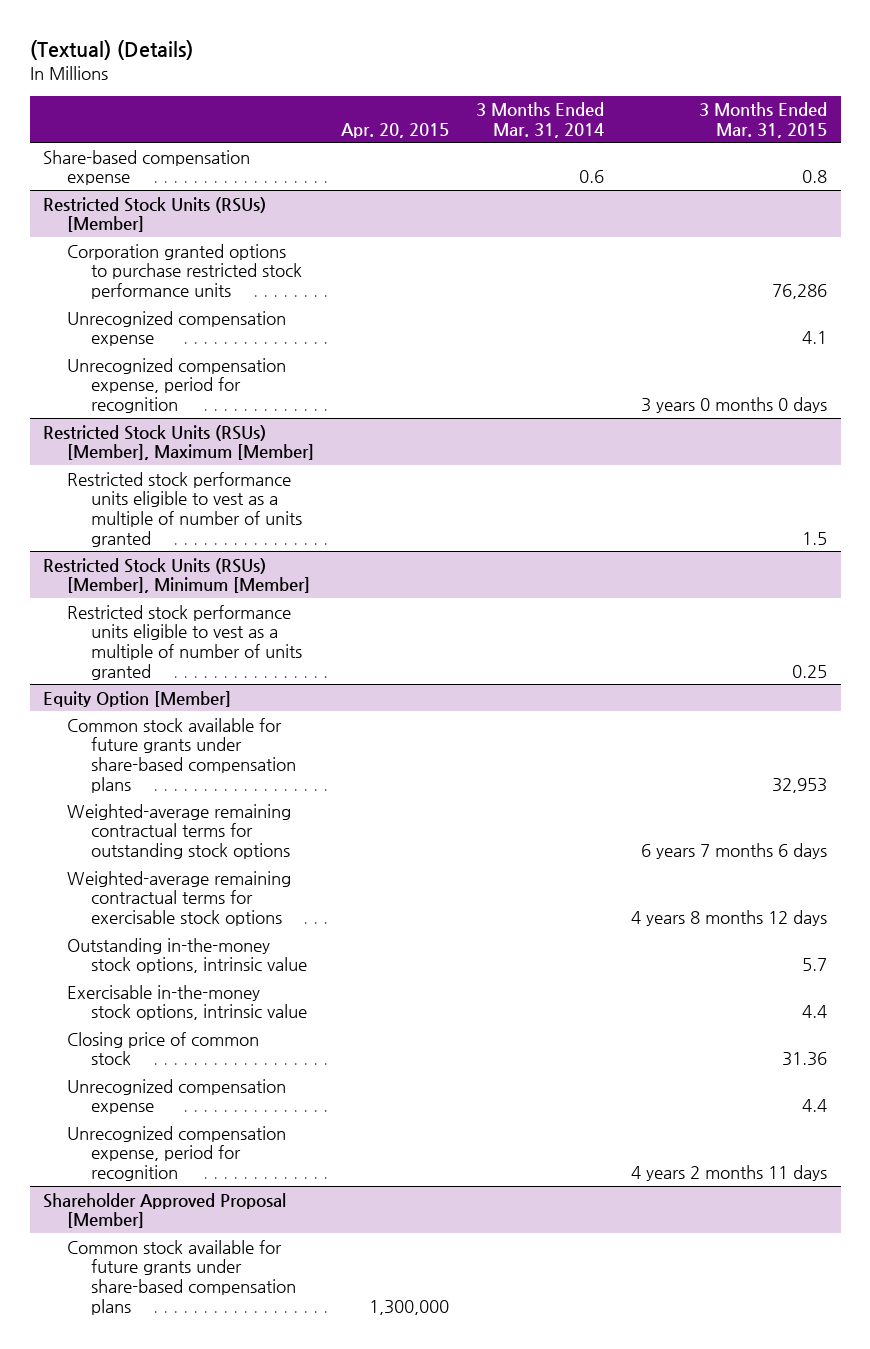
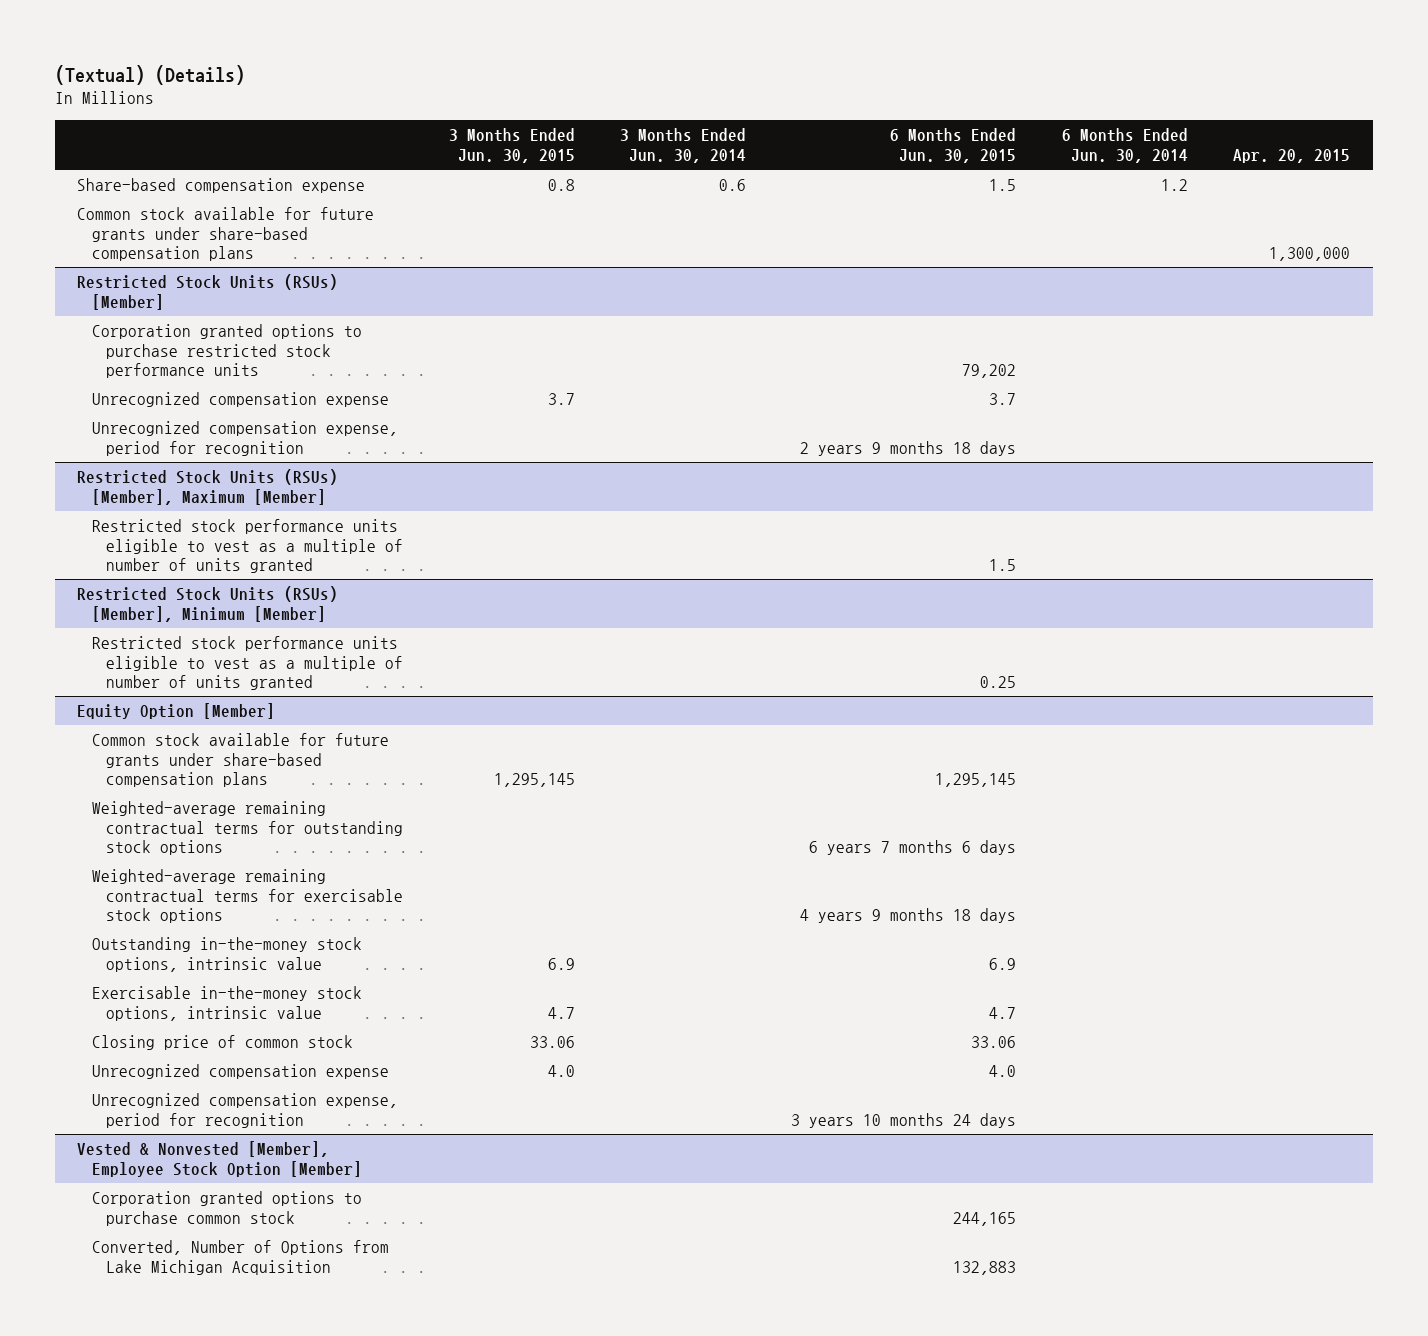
[476,102,605,138] 3 Months Ended Mar. 31, 2014 -> none
[699,102,828,138] 3 Months Ended Mar. 31, 2015 -> none
none -> [448,128,575,163] 3 Months Ended Jun. 30, 2015
none -> [619,128,746,163] 3 Months Ended Jun. 30, 2014
none -> [890,128,1017,163] 6 Months Ended Jun. 30, 2015
none -> [1061,128,1188,163] 6 Months Ended Jun. 30, 2014
none -> [77,206,375,262] Common stock available for future grants under share-based compensation plans
[43,1192,287,1229] Shareholder Approved Proposal [Member] -> none
[67,1239,297,1315] Common stock available for future grants under share-based compensation plans -> none
none -> [77,1140,362,1177] Vested & Nonvested [Member], Employee Stock Option [Member]
none -> [91,1190,362,1226] Corporation granted options to purchase common stock
none -> [91,1239,389,1275] Converted, Number of Options from Lake Michigan Acquisition

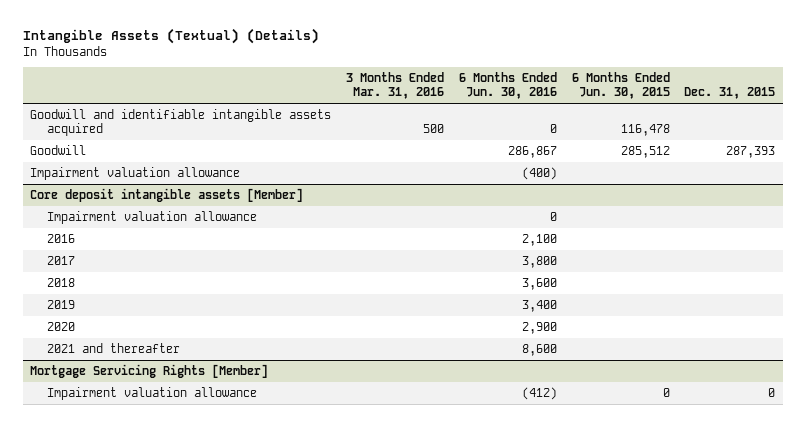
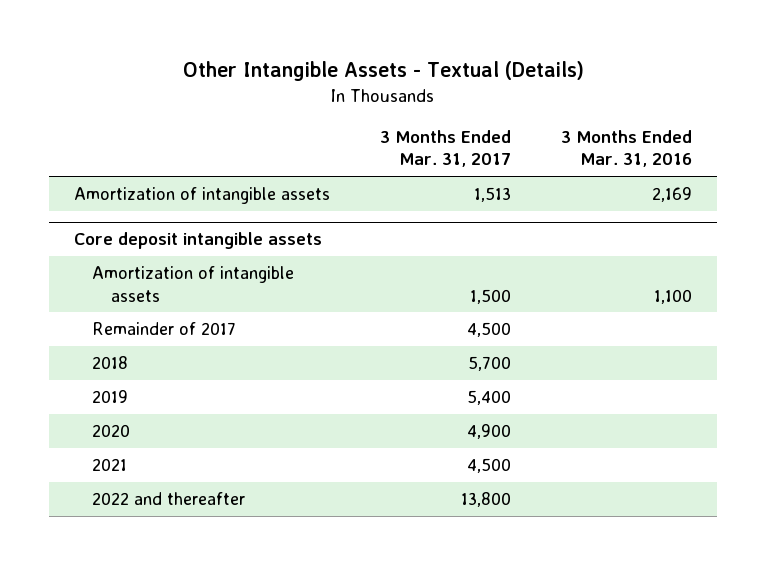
[22,28,319,45] Intangible Assets (Textual) (Details) -> [182,61,584,82] Other Intangible Assets - Textual (Details)
[458,72,557,100] 6 Months Ended Jun. 30, 2016 -> none
[571,72,670,100] 6 Months Ended Jun. 30, 2015 -> none
[684,87,776,100] Dec. 31, 2015 -> none
none -> [379,129,511,168] 3 Months Ended Mar. 31, 2017
[29,109,331,137] Goodwill and identifiable intangible assets acquired -> none
[29,145,86,156] Goodwill -> none
[29,167,240,181] Impairment valuation allowance -> none
[46,211,257,225] Impairment valuation allowance -> none
[46,256,75,266] 2017 -> none
none -> [73,187,330,205] Amortization of intangible assets
[29,188,303,203] Core deposit intangible assets [Member] -> [73,232,322,250] Core deposit intangible assets
none -> [92,266,295,302] Amortization of intangible assets
[46,234,75,244] 2016 -> [92,322,237,336] Remainder of 2017
[29,364,268,379] Mortgage Servicing Rights [Member] -> none
[46,387,257,401] Impairment valuation allowance -> none
none -> [92,458,128,472] 2021
[46,343,180,354] 2021 and thereafter -> [92,492,246,506] 2022 and thereafter

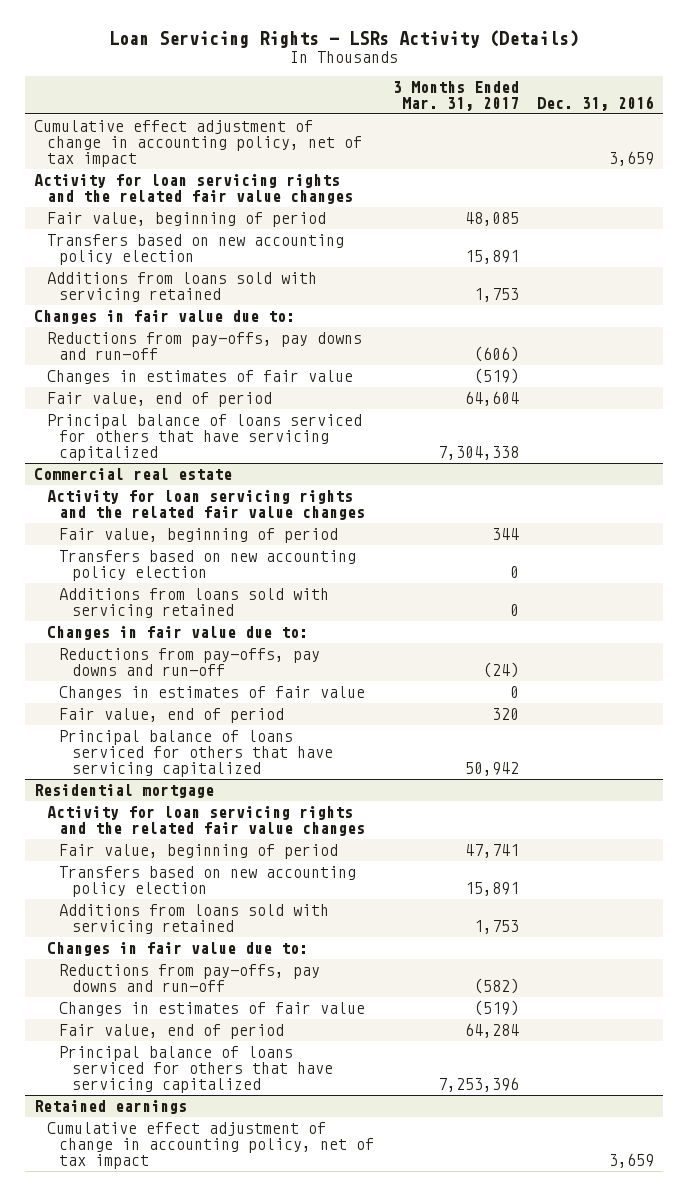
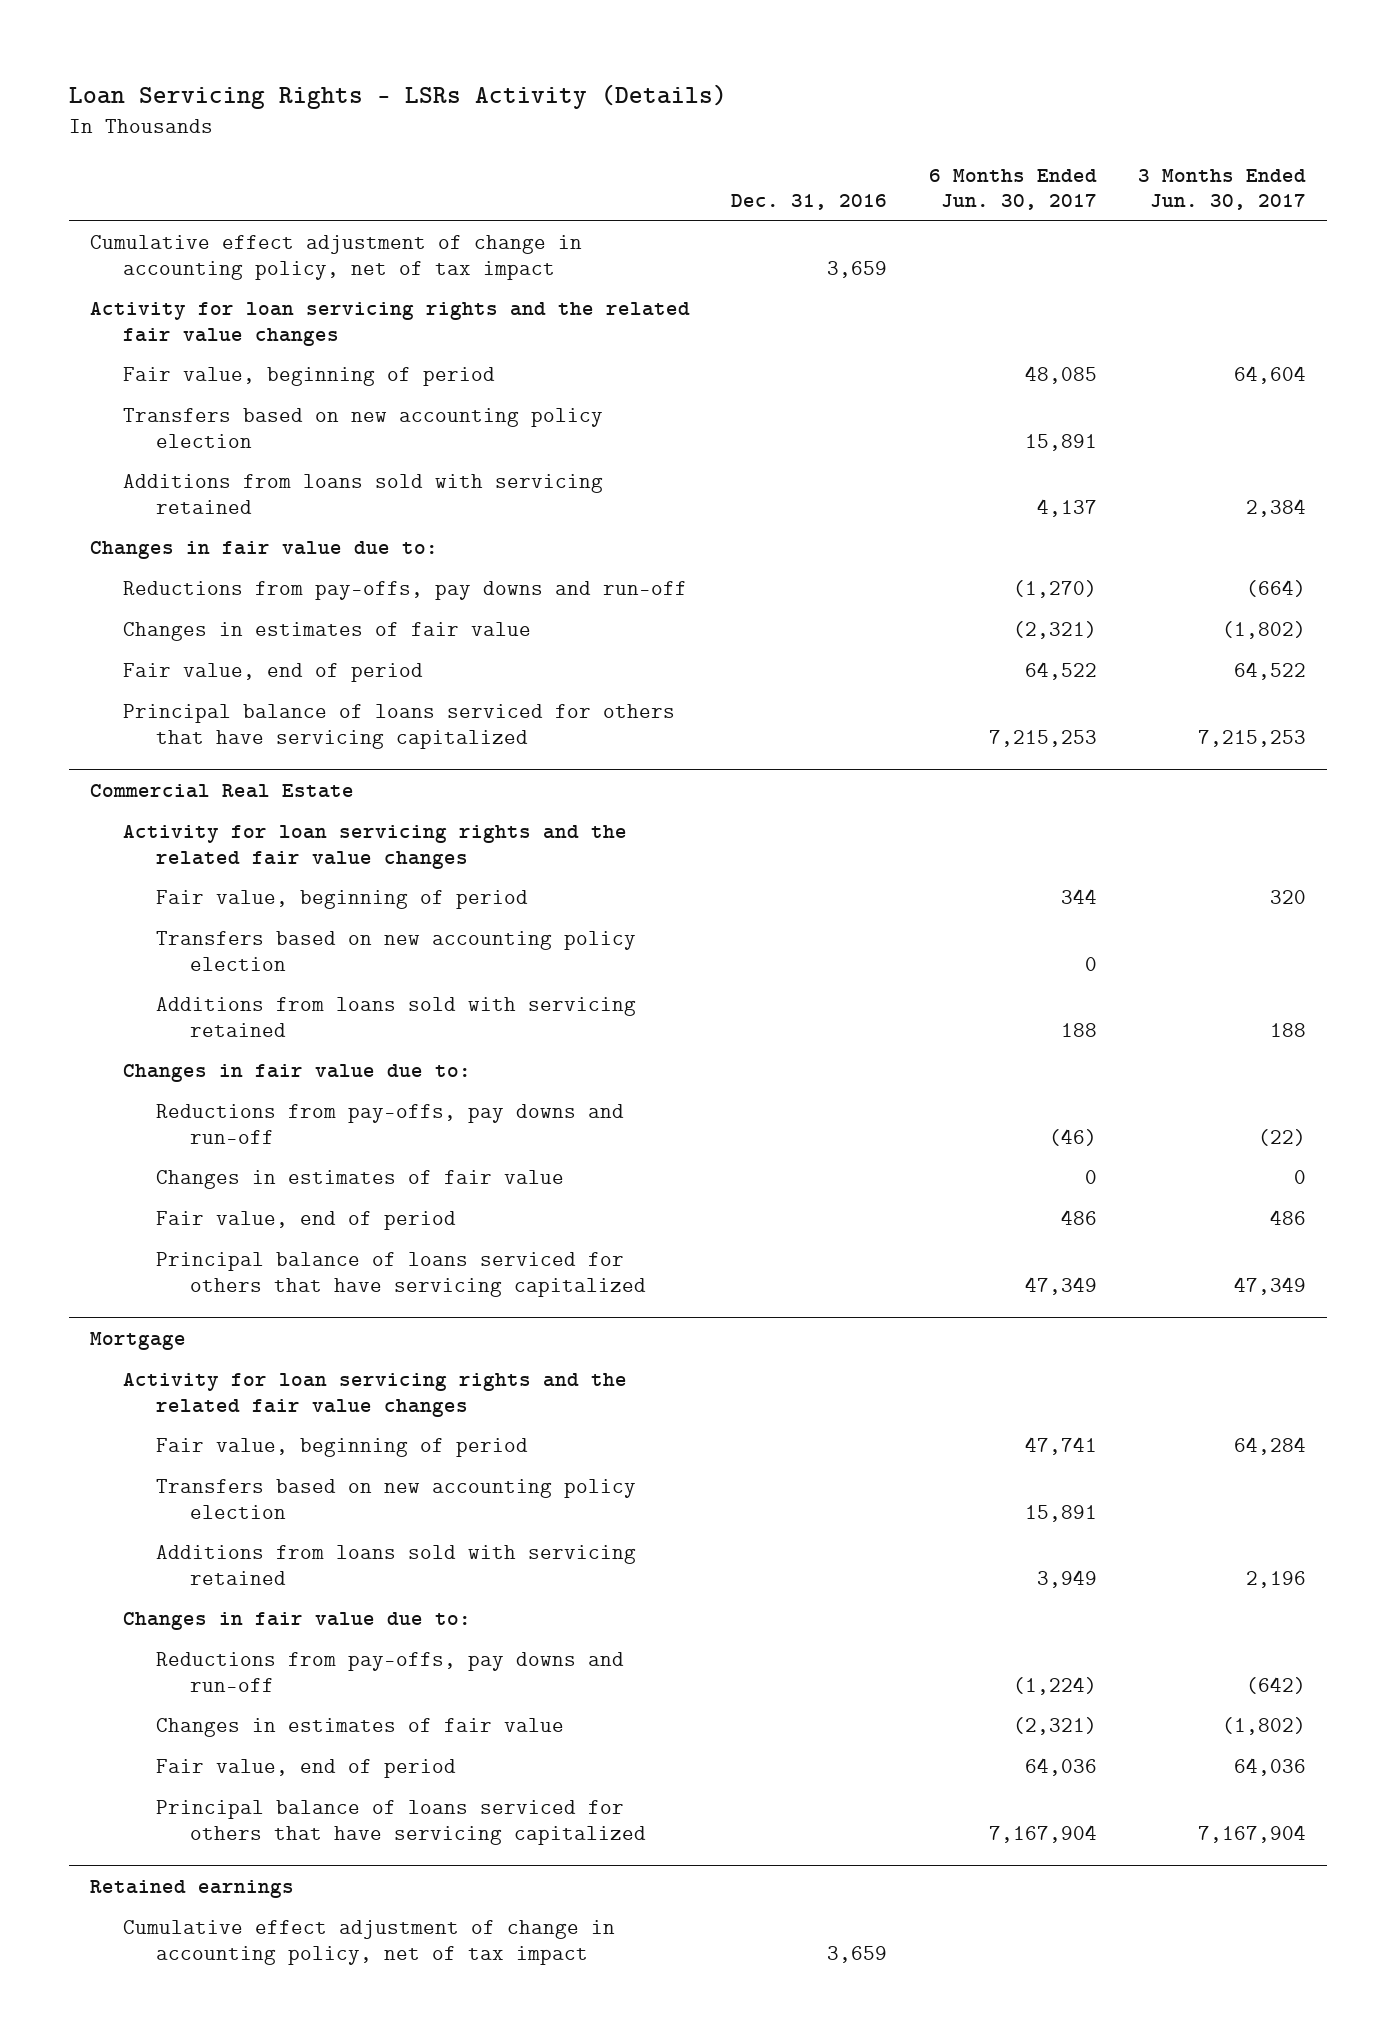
[392,80,519,111] 3 Months Ended Mar. 31, 2017 -> none
none -> [928,168,1097,211] 6 Months Ended Jun. 30, 2017
none -> [1138,168,1307,211] 3 Months Ended Jun. 30, 2017
[34,467,233,480] Commercial real estate -> [89,783,354,798] Commercial Real Estate
[34,783,215,798] Residential mortgage -> [89,1331,186,1350] Mortgage

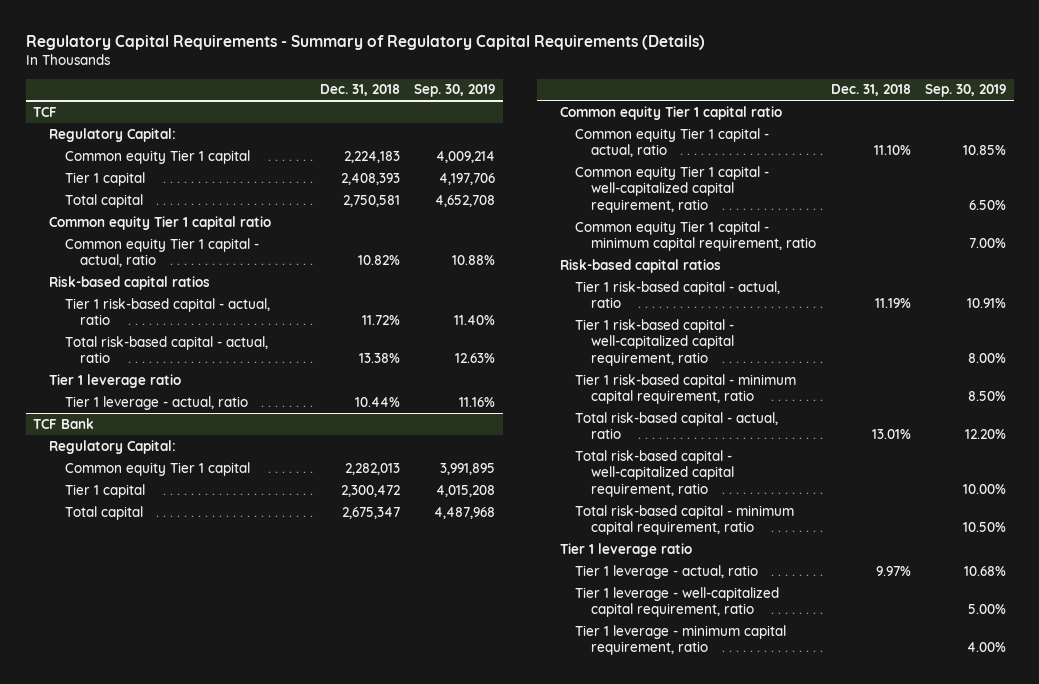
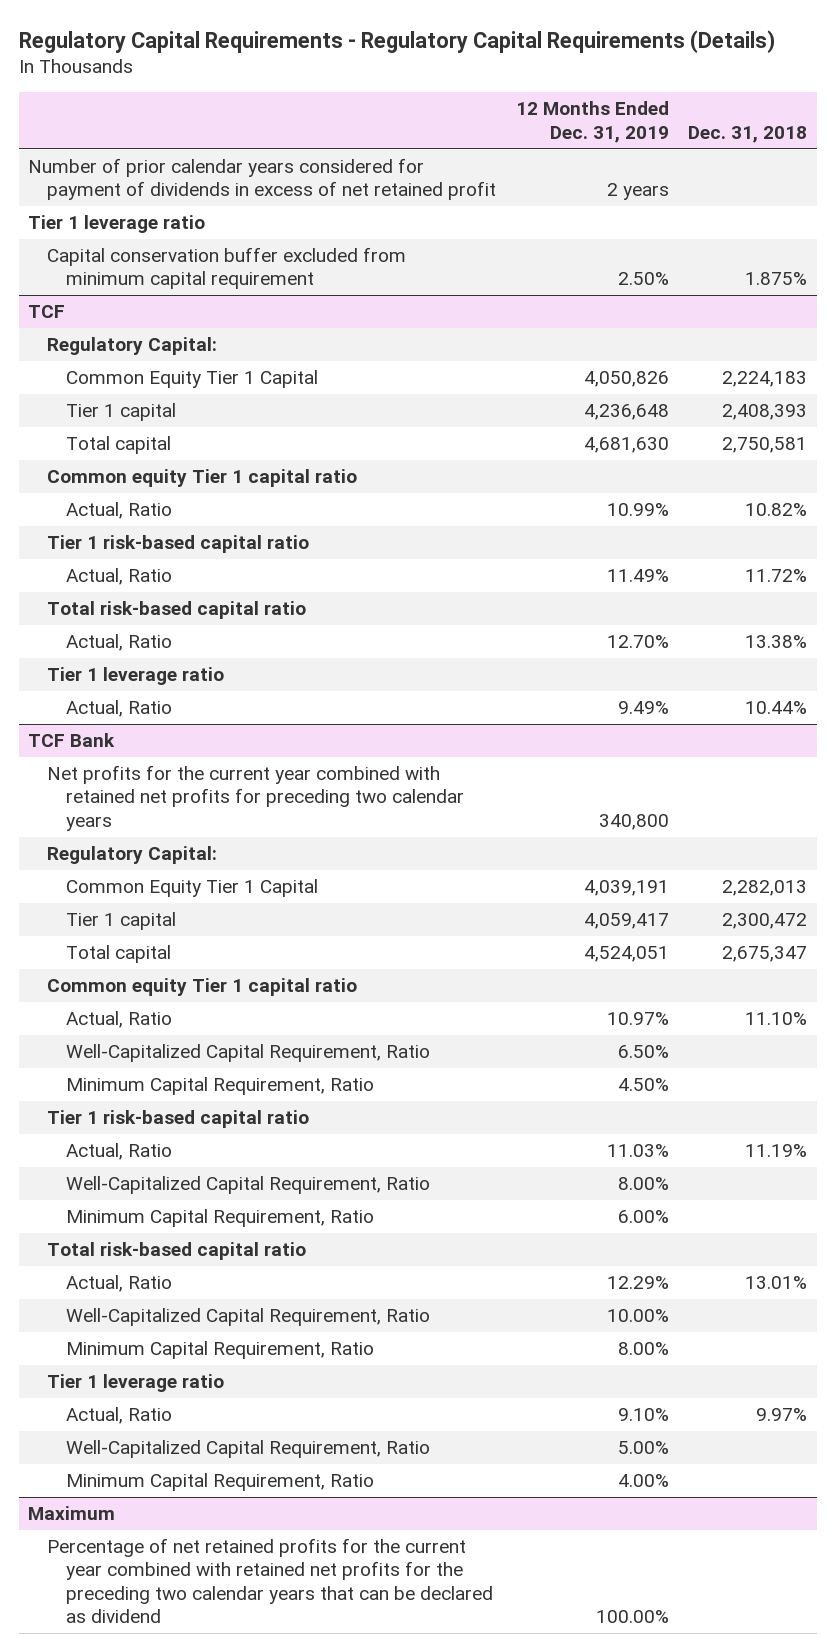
[25,34,705,50] Regulatory Capital Requirements - Summary of Regulatory Capital Requirements (Details) -> [18,29,775,53] Regulatory Capital Requirements - Regulatory Capital Requirements (Details)
[414,84,496,98] Sep. 30, 2019 -> none
none -> [515,101,669,143] 12 Months Ended Dec. 31, 2019
none -> [28,158,497,201] Number of prior calendar years considered for payment of dividends in excess of net retained profit
none -> [28,215,206,234] Tier 1 leverage ratio
none -> [47,247,407,290] Capital conservation buffer excluded from minimum capital requirement
[64,149,250,164] Common equity Tier 1 capital -> [65,370,318,389] Common Equity Tier 1 Capital
[64,237,259,268] Common equity Tier 1 capital - actual, ratio -> [65,502,172,520] Actual, Ratio
[48,275,210,290] Risk-based capital ratios -> [47,535,310,554] Tier 1 risk-based capital ratio
[64,297,270,326] Tier 1 risk-based capital - actual, ratio -> [65,568,172,586] Actual, Ratio
none -> [47,601,307,620] Total risk-based capital ratio
[64,335,268,364] Total risk-based capital - actual, ratio -> [65,634,172,652] Actual, Ratio
[64,395,248,410] Tier 1 leverage - actual, ratio -> [65,700,172,718] Actual, Ratio
none -> [47,765,464,831] Net profits for the current year combined with retained net profits for preceding two calendar years
[64,461,250,476] Common equity Tier 1 capital -> [65,879,318,898] Common Equity Tier 1 Capital
[575,127,770,158] Common equity Tier 1 capital - actual, ratio -> [65,1011,172,1029] Actual, Ratio
[575,165,770,213] Common equity Tier 1 capital - well-capitalized capital requirement, ratio -> [65,1044,430,1063] Well-Capitalized Capital Requirement, Ratio
[575,220,817,252] Common equity Tier 1 capital - minimum capital requirement, ratio -> [65,1077,374,1096] Minimum Capital Requirement, Ratio
[559,258,721,273] Risk-based capital ratios -> [47,1110,310,1129] Tier 1 risk-based capital ratio
[575,280,781,309] Tier 1 risk-based capital - actual, ratio -> [65,1143,172,1161] Actual, Ratio
[575,318,735,366] Tier 1 risk-based capital - well-capitalized capital requirement, ratio -> [65,1176,430,1195] Well-Capitalized Capital Requirement, Ratio
[575,373,797,405] Tier 1 risk-based capital - minimum capital requirement, ratio -> [65,1209,374,1228] Minimum Capital Requirement, Ratio
none -> [47,1242,307,1261] Total risk-based capital ratio
[575,411,779,440] Total risk-based capital - actual, ratio -> [65,1275,172,1293] Actual, Ratio
[575,449,735,497] Total risk-based capital - well-capitalized capital requirement, ratio -> [65,1308,430,1327] Well-Capitalized Capital Requirement, Ratio
[575,504,795,536] Total risk-based capital - minimum capital requirement, ratio -> [65,1341,374,1360] Minimum Capital Requirement, Ratio
[575,564,759,579] Tier 1 leverage - actual, ratio -> [65,1407,172,1425] Actual, Ratio
[575,586,780,618] Tier 1 leverage - well-capitalized capital requirement, ratio -> [65,1440,430,1459] Well-Capitalized Capital Requirement, Ratio
[575,624,787,656] Tier 1 leverage - minimum capital requirement, ratio -> [65,1473,374,1492] Minimum Capital Requirement, Ratio
none -> [28,1506,116,1521] Maximum
none -> [47,1538,493,1623] Percentage of net retained profits for the current year combined with retained net profits for the preceding two calendar years that can be declared as dividend

